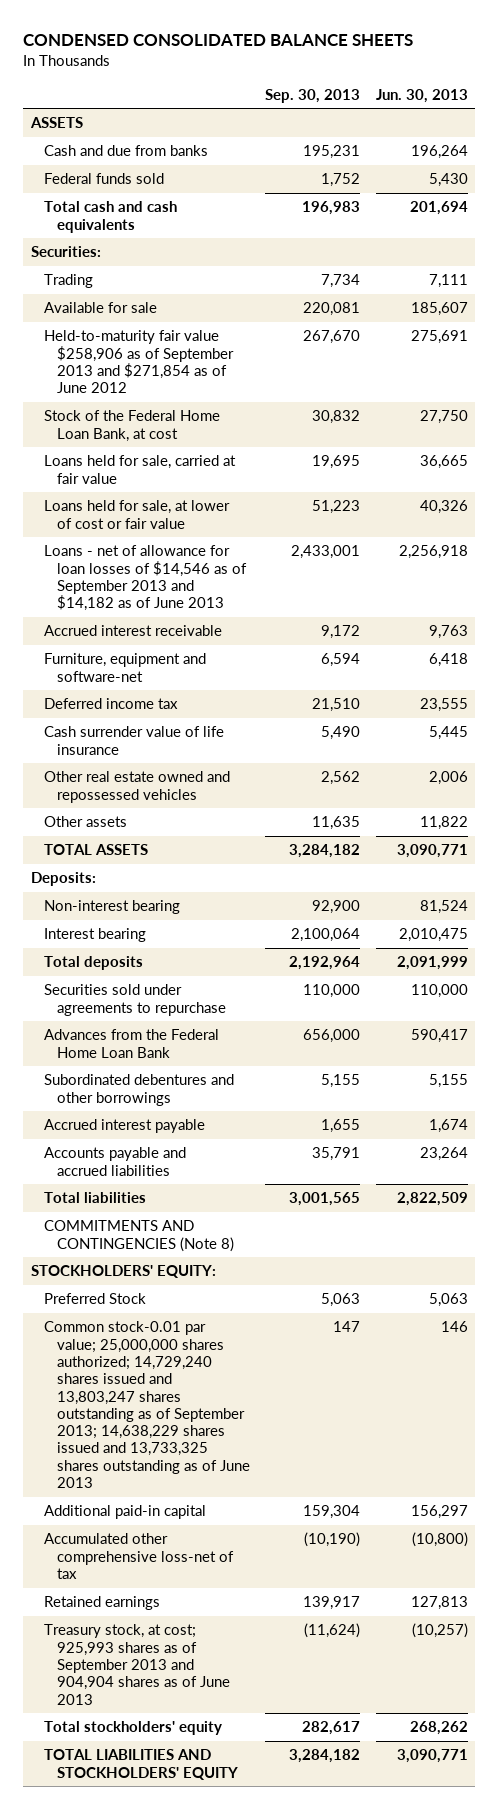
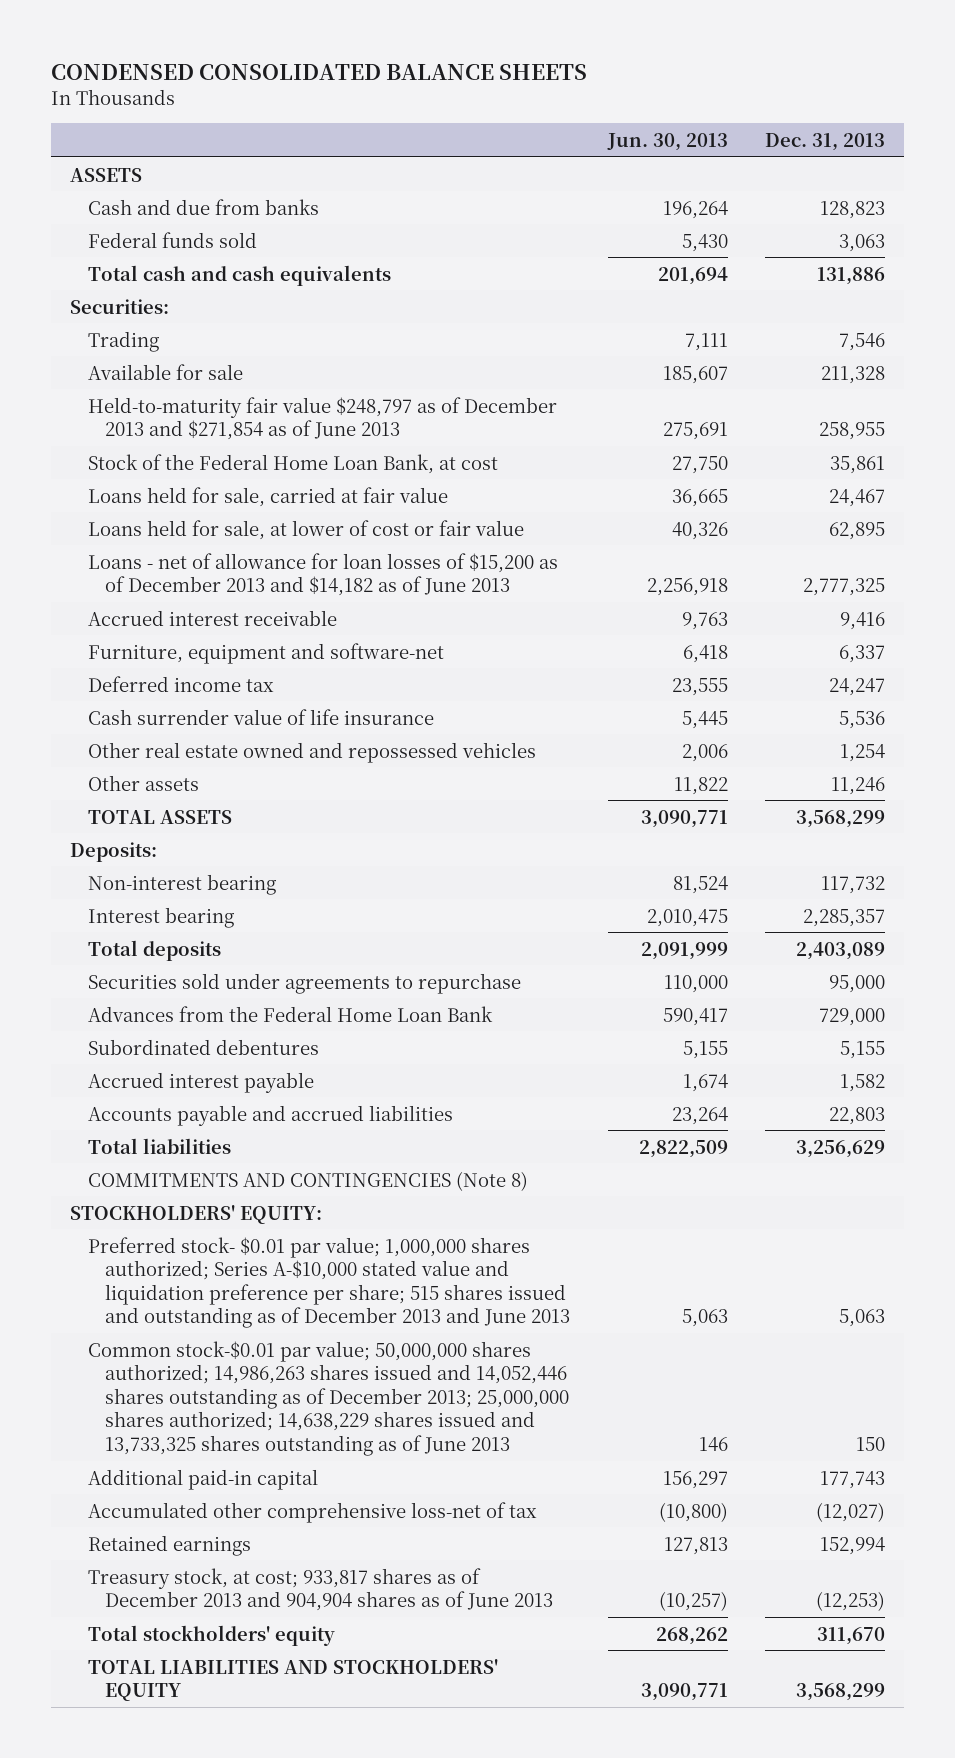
[265,88,361,103] Sep. 30, 2013 -> none
none -> [765,132,886,151] Dec. 31, 2013
[44,330,234,394] Held-to-maturity fair value $258,906 as of September 2013 and $271,854 as of June 2012 -> [87,396,557,441] Held-to-maturity fair value $248,797 as of December 2013 and $271,854 as of June 2013
[44,545,247,612] Loans - net of allowance for loan losses of $14,546 as of September 2013 and $14,182 as of June 2013 -> [87,552,558,597] Loans - net of allowance for loan losses of $15,200 as of December 2013 and $14,182 as of June 2013
[44,1074,235,1106] Subordinated debentures and other borrowings -> [87,1038,319,1055] Subordinated debentures
[44,1293,147,1305] Preferred Stock -> [87,1236,571,1329] Preferred stock- $0.01 par value; 1,000,000 shares authorized; Series A-$10,000 stated value and liquidation preference per share; 515 shares issued and outstanding as of December 2013 and June 2013
[44,1321,250,1489] Common stock-0.01 par value; 25,000,000 shares authorized; 14,729,240 shares issued and 13,803,247 shares outstanding as of September 2013; 14,638,229 shares issued and 13,733,325 shares outstanding as of June 2013 -> [87,1340,570,1456] Common stock-$0.01 par value; 50,000,000 shares authorized; 14,986,263 shares issued and 14,052,446 shares outstanding as of December 2013; 25,000,000 shares authorized; 14,638,229 shares issued and 13,733,325 shares outstanding as of June 2013
[44,1624,230,1705] Treasury stock, at cost; 925,993 shares as of September 2013 and 904,904 shares as of June 2013 -> [87,1567,554,1612] Treasury stock, at cost; 933,817 shares as of December 2013 and 904,904 shares as of June 2013

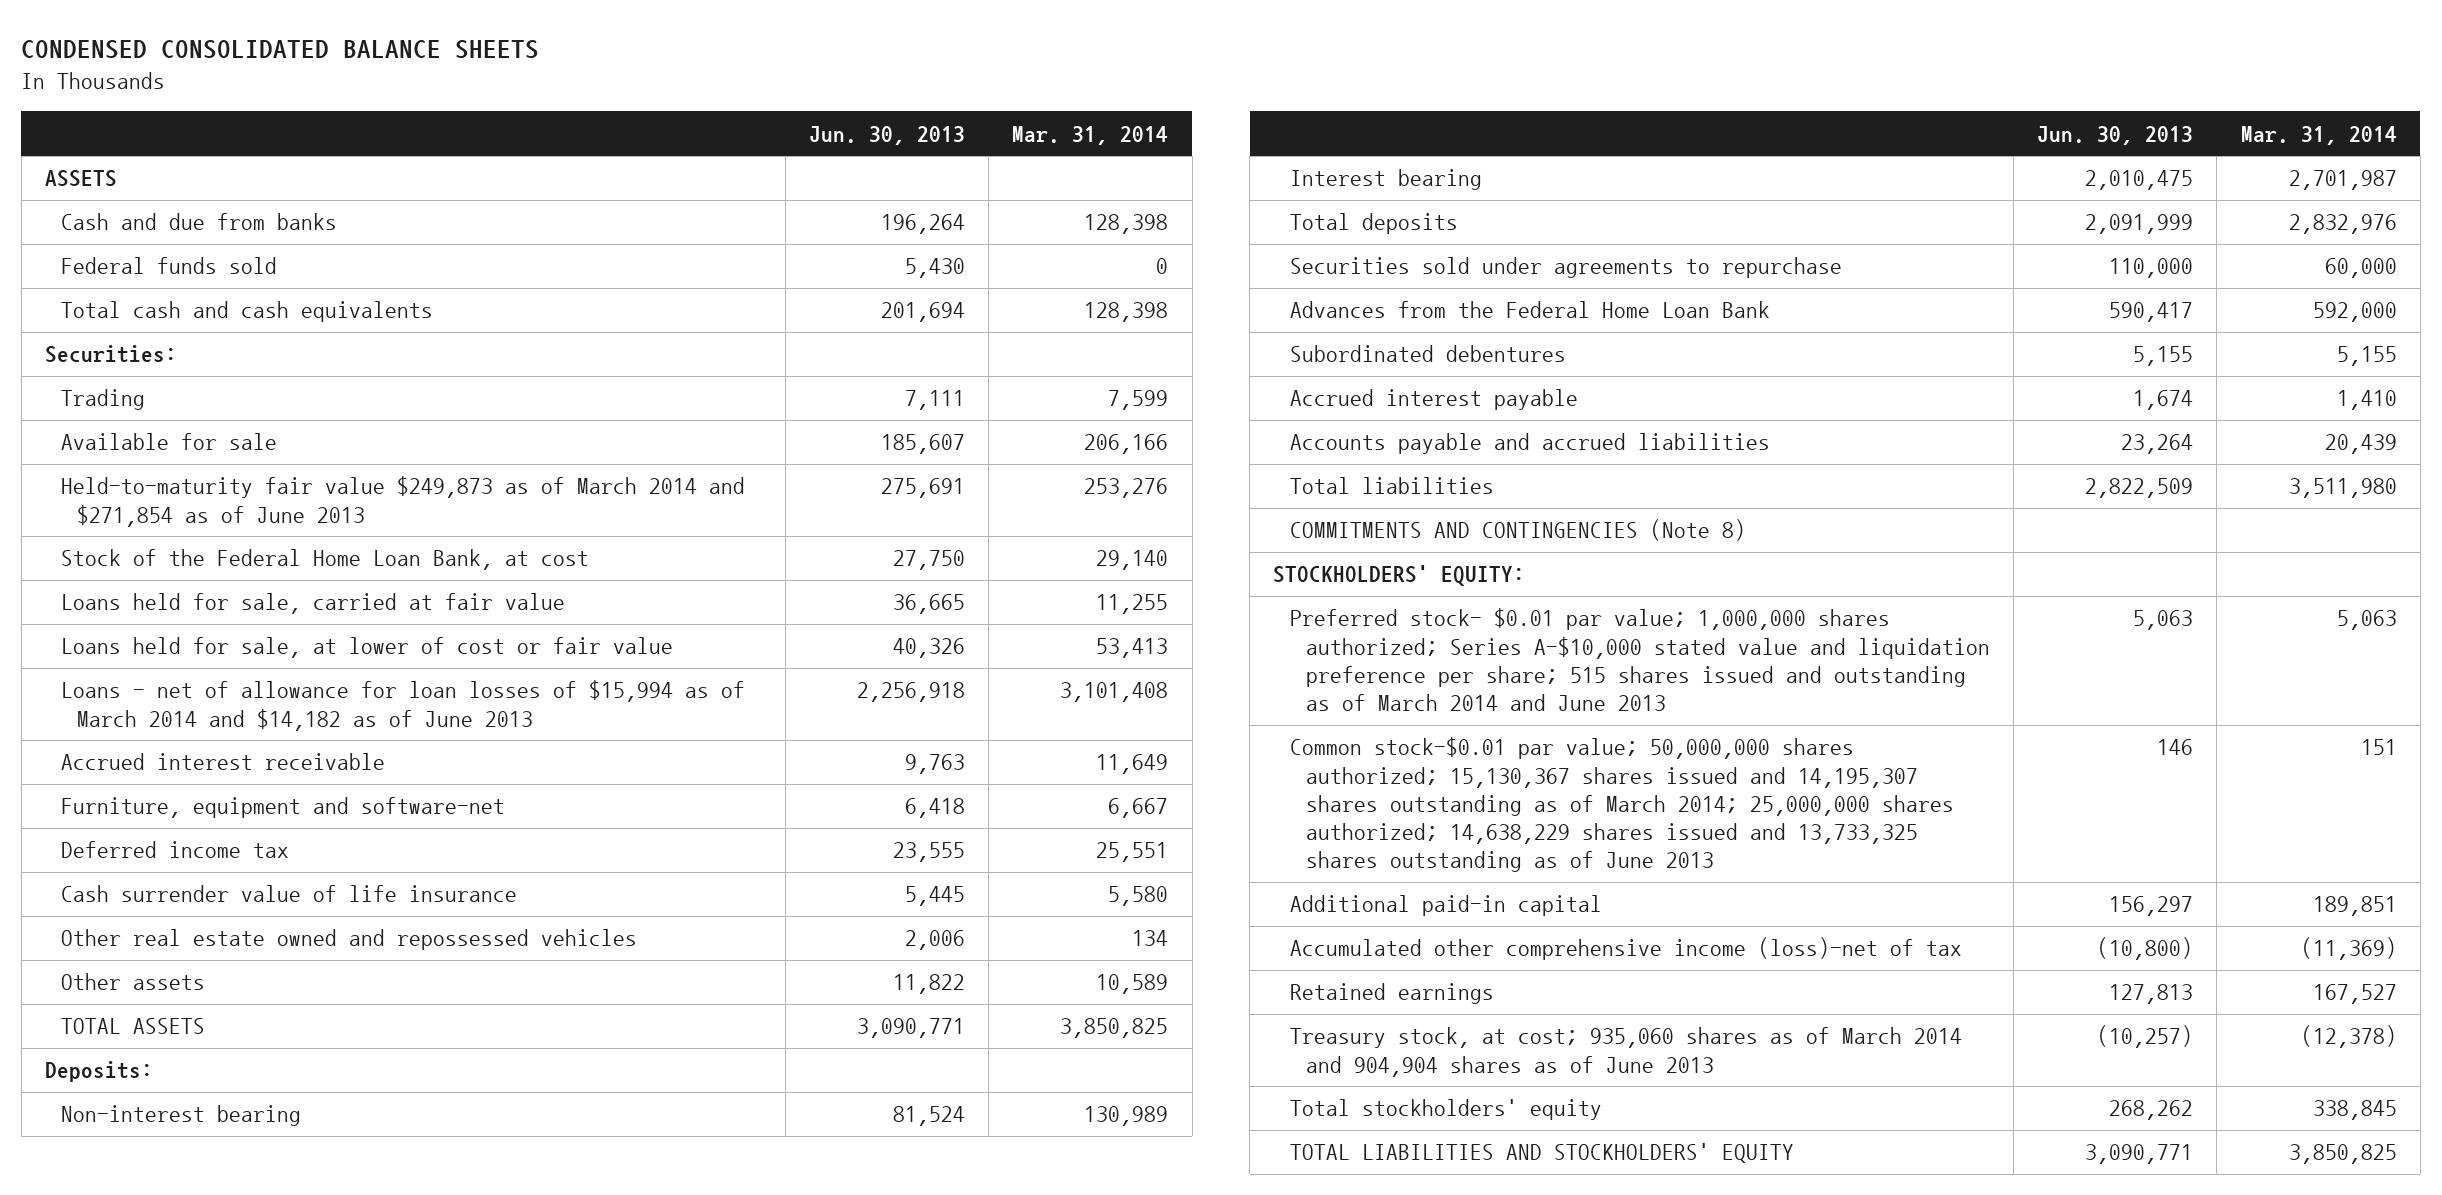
[765,132,886,151] Dec. 31, 2013 -> none
none -> [1012,125,1169,145] Mar. 31, 2014
[87,396,557,441] Held-to-maturity fair value $248,797 as of December 2013 and $271,854 as of June 2013 -> [61,476,746,527] Held-to-maturity fair value $249,873 as of March 2014 and $271,854 as of June 2013
[87,552,558,597] Loans - net of allowance for loan losses of $15,200 as of December 2013 and $14,182 as of June 2013 -> [61,680,746,731] Loans - net of allowance for loan losses of $15,994 as of March 2014 and $14,182 as of June 2013
[87,1236,571,1329] Preferred stock- $0.01 par value; 1,000,000 shares authorized; Series A-$10,000 stated value and liquidation preference per share; 515 shares issued and outstanding as of December 2013 and June 2013 -> [1289,608,1990,711] Preferred stock- $0.01 par value; 1,000,000 shares authorized; Series A-$10,000 stated value and liquidation preference per share; 515 shares issued and outstanding as of March 2014 and June 2013
[87,1340,570,1456] Common stock-$0.01 par value; 50,000,000 shares authorized; 14,986,263 shares issued and 14,052,446 shares outstanding as of December 2013; 25,000,000 shares authorized; 14,638,229 shares issued and 13,733,325 shares outstanding as of June 2013 -> [1289,737,1954,872] Common stock-$0.01 par value; 50,000,000 shares authorized; 15,130,367 shares issued and 14,195,307 shares outstanding as of March 2014; 25,000,000 shares authorized; 14,638,229 shares issued and 13,733,325 shares outstanding as of June 2013
[87,1501,537,1523] Accumulated other comprehensive loss-net of tax -> [1289,937,1962,961] Accumulated other comprehensive income (loss)-net of tax
[87,1567,554,1612] Treasury stock, at cost; 933,817 shares as of December 2013 and 904,904 shares as of June 2013 -> [1289,1027,1962,1077] Treasury stock, at cost; 935,060 shares as of March 2014 and 904,904 shares as of June 2013

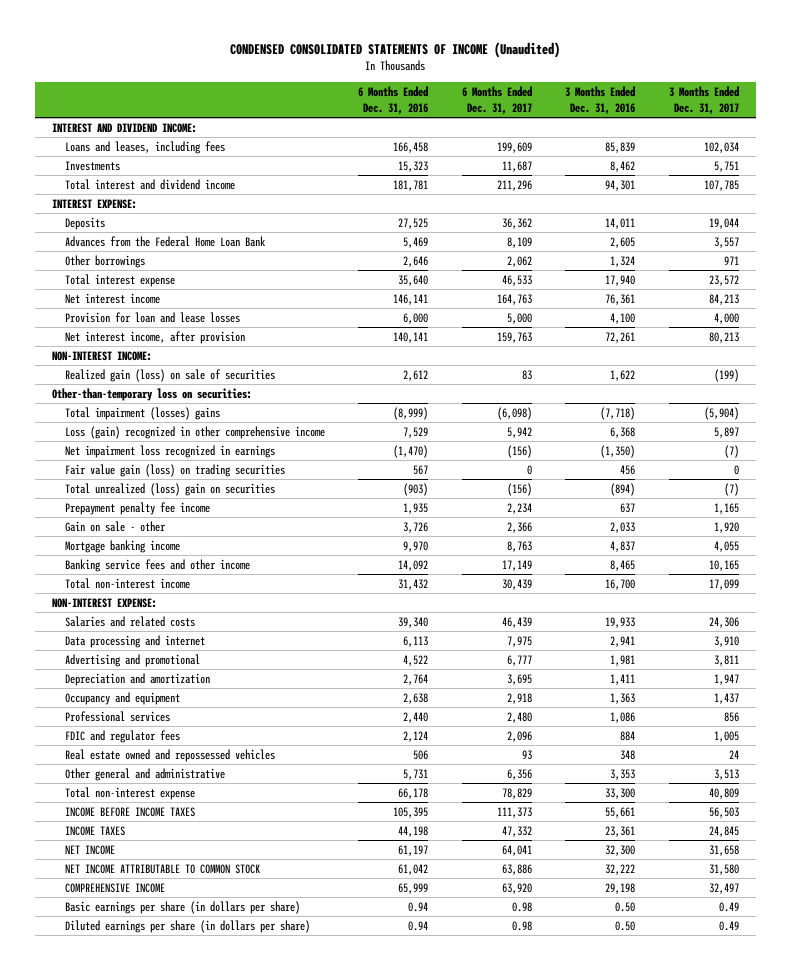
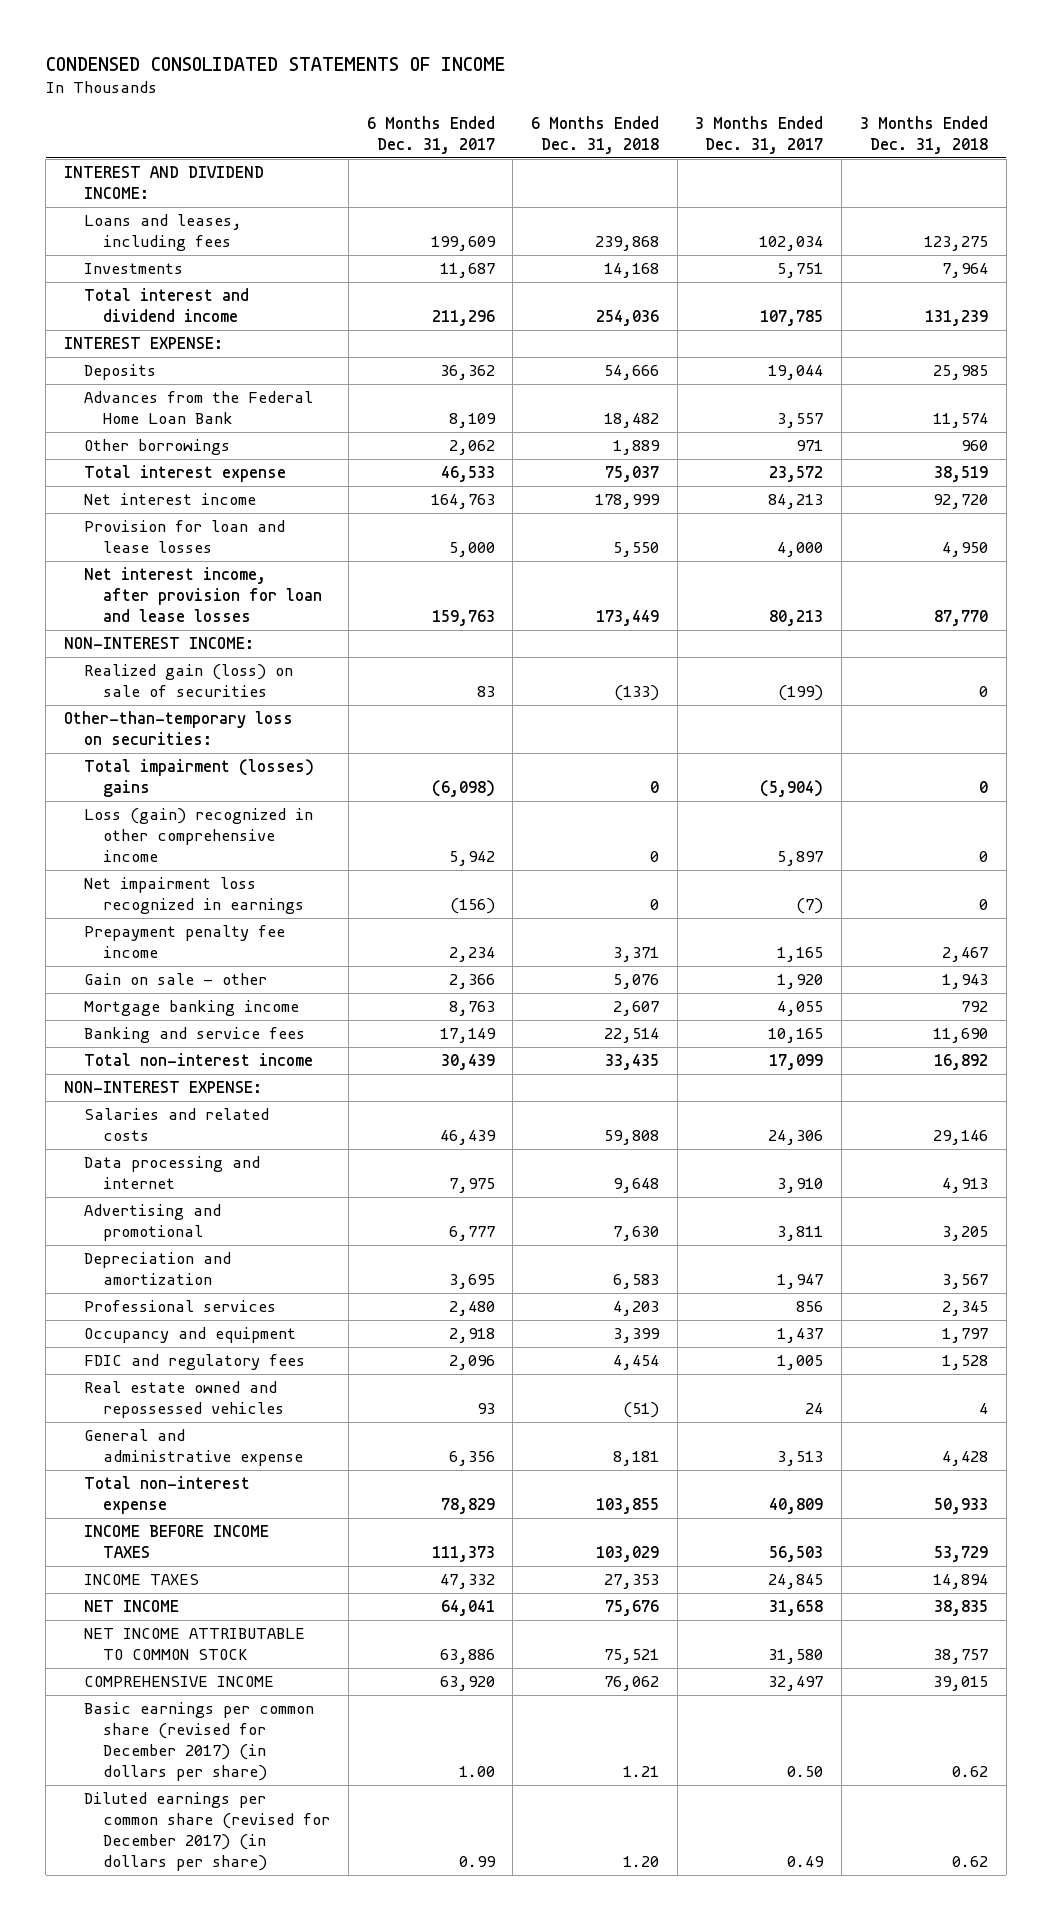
[230,41,561,58] CONDENSED CONSOLIDATED STATEMENTS OF INCOME (Unaudited) -> [45,57,505,72] CONDENSED CONSOLIDATED STATEMENTS OF INCOME
[358,86,429,115] 6 Months Ended Dec. 31, 2016 -> none
[565,86,636,115] 3 Months Ended Dec. 31, 2016 -> none
none -> [531,116,660,155] 6 Months Ended Dec. 31, 2018
none -> [859,116,988,155] 3 Months Ended Dec. 31, 2018
[64,330,245,344] Net interest income, after provision -> [83,567,323,623] Net interest income, after provision for loan and lease losses
[64,463,285,477] Fair value gain (loss) on trading securities -> none
[64,482,275,496] Total unrealized (loss) gain on securities -> none
[64,558,250,572] Banking service fees and other income -> [83,1027,305,1044] Banking and service fees
[64,691,180,705] Occupancy and equipment -> [83,1327,296,1344] Occupancy and equipment
[64,729,180,743] FDIC and regulator fees -> [83,1354,305,1371] FDIC and regulatory fees
[64,767,225,781] Other general and administrative -> [83,1429,304,1467] General and administrative expense
[64,900,300,914] Basic earnings per share (in dollars per share) -> [83,1702,314,1782] Basic earnings per common share (revised for December 2017) (in dollars per share)
[511,901,532,912] 0.98 -> [458,1766,495,1778] 1.00
[718,901,739,912] 0.49 -> [787,1766,824,1778] 0.50
[64,919,310,933] Diluted earnings per share (in dollars per share) -> [83,1792,331,1872] Diluted earnings per common share (revised for December 2017) (in dollars per share)
[511,920,532,931] 0.98 -> [458,1856,496,1868] 0.99

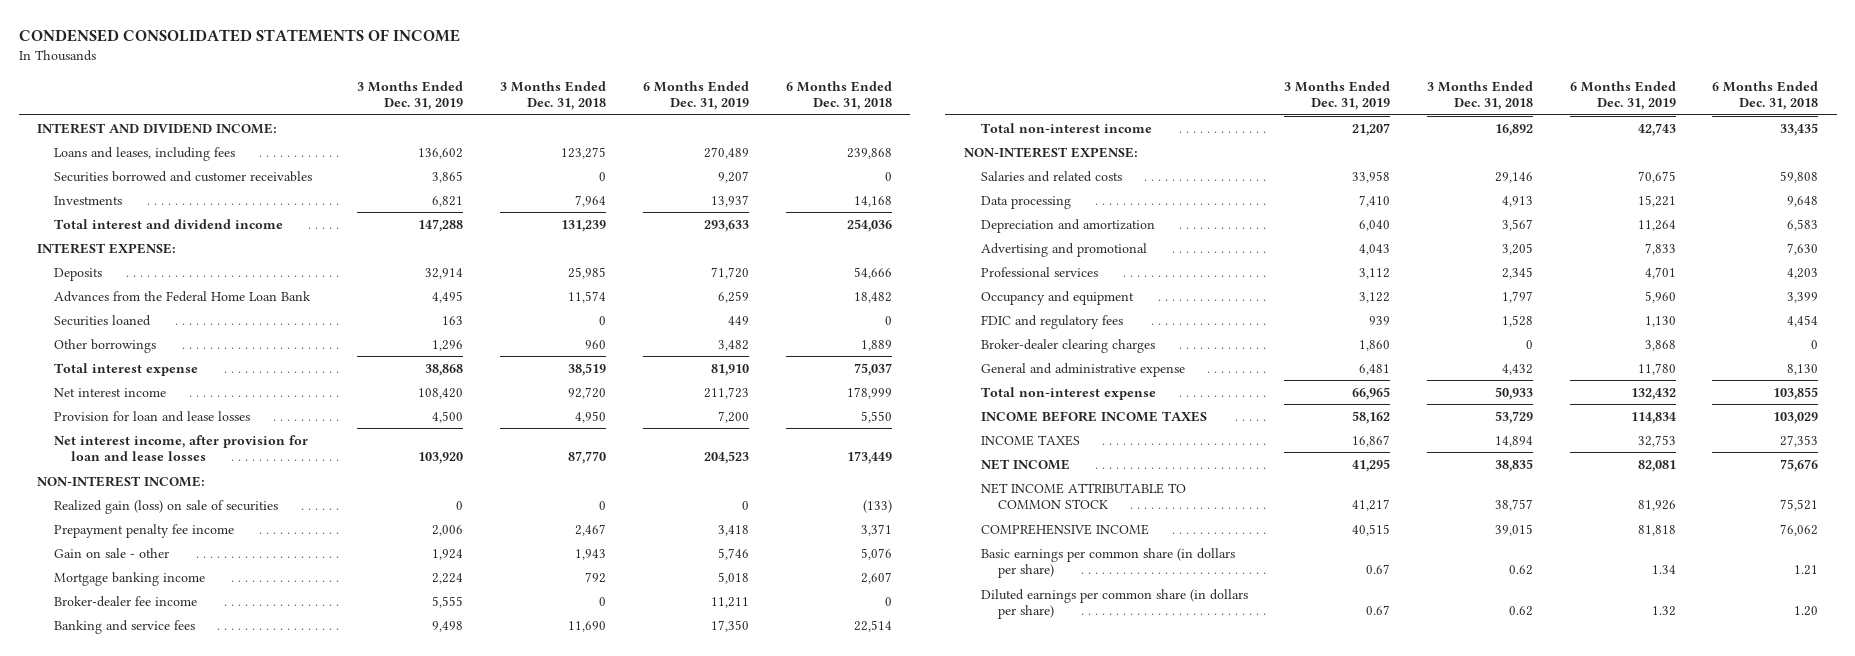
[366,116,495,155] 6 Months Ended Dec. 31, 2017 -> none
[695,116,824,155] 3 Months Ended Dec. 31, 2017 -> none
none -> [357,80,464,111] 3 Months Ended Dec. 31, 2019
none -> [642,80,749,111] 6 Months Ended Dec. 31, 2019
none -> [53,170,312,182] Securities borrowed and customer receivables
none -> [53,314,151,326] Securities loaned
[63,711,293,746] Other-than-temporary loss on securities: -> none
[83,759,314,798] Total impairment (losses) gains -> none
[83,808,313,863] Loss (gain) recognized in other comprehensive income -> none
[83,877,305,915] Net impairment loss recognized in earnings -> none
none -> [53,595,197,607] Broker-dealer fee income
[83,1156,260,1190] Data processing and internet -> [980,195,1071,209] Data processing
[83,1204,221,1242] Advertising and promotional -> [980,242,1147,257] Advertising and promotional
[83,1381,285,1419] Real estate owned and repossessed vehicles -> none
none -> [980,338,1155,353] Broker-dealer clearing charges
[613,1451,660,1467] 8,181 -> [1787,363,1819,375] 8,130
[941,1451,988,1467] 4,428 -> [1502,363,1534,375] 4,432
[83,1702,314,1782] Basic earnings per common share (revised for December 2017) (in dollars per share) -> [980,547,1235,579] Basic earnings per common share (in dollars per share)
[83,1792,331,1872] Diluted earnings per common share (revised for December 2017) (in dollars per share) -> [980,588,1248,620] Diluted earnings per common share (in dollars per share)

